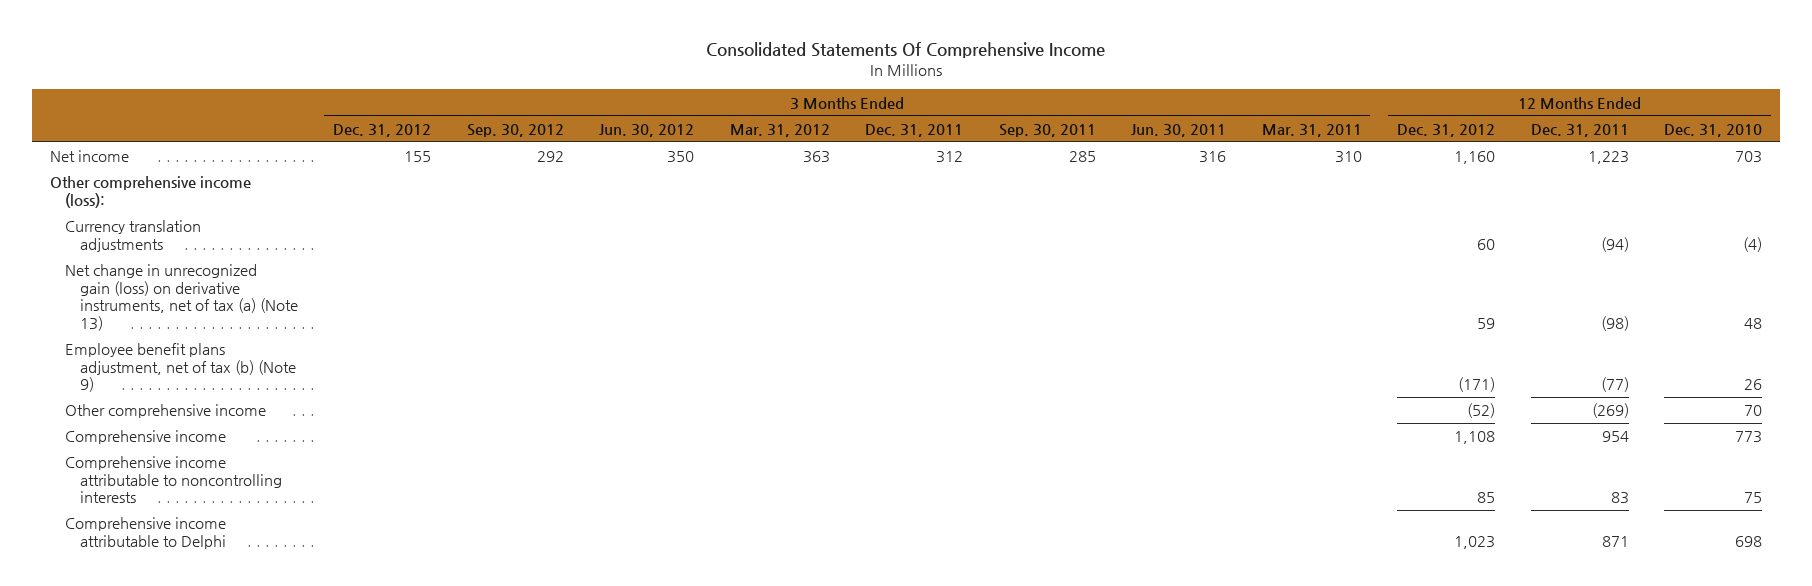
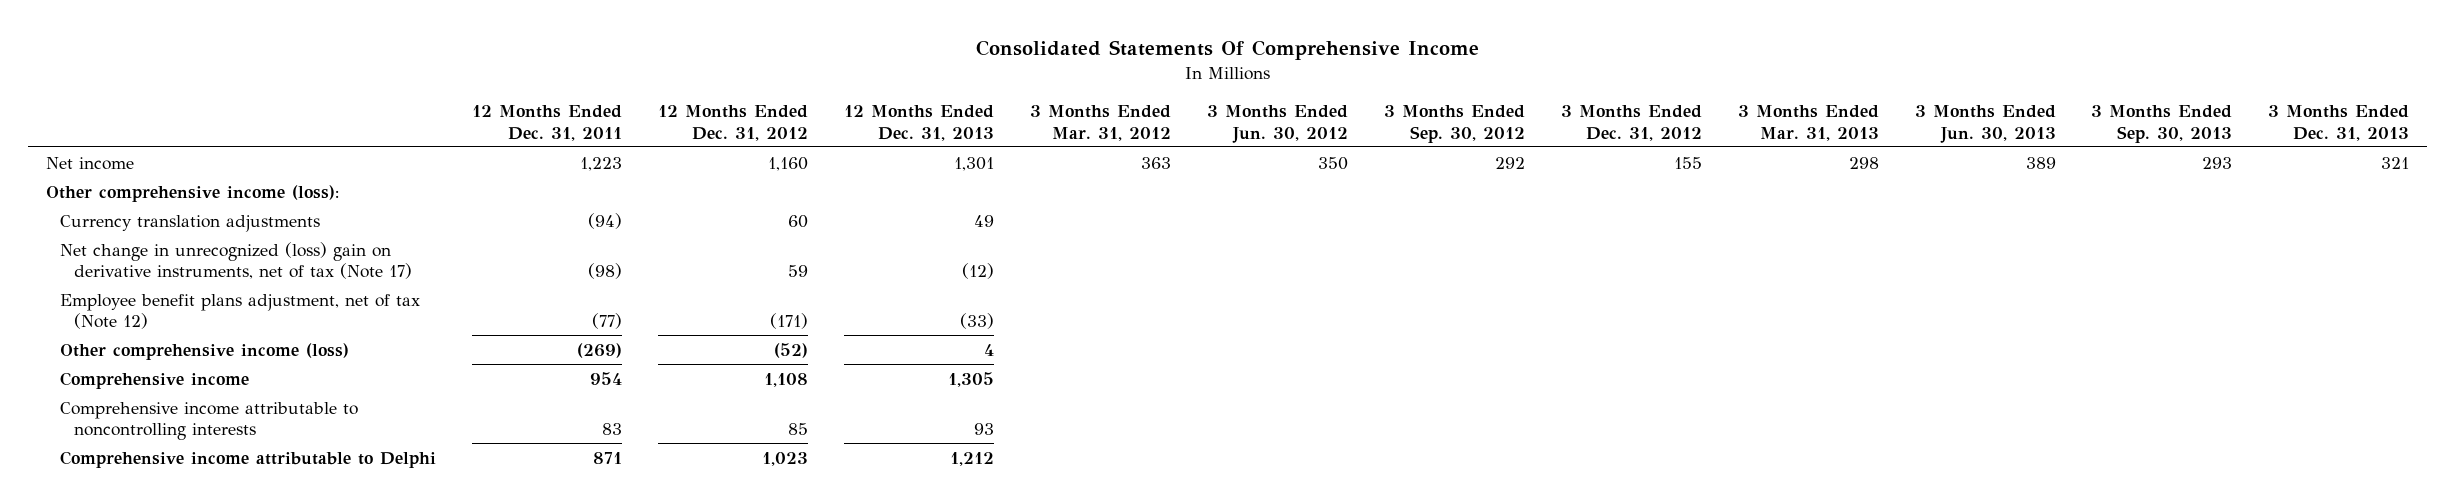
[865,123,964,137] Dec. 31, 2011 -> none
[998,123,1096,137] Sep. 30, 2011 -> none
[1131,123,1227,137] Jun. 30, 2011 -> none
[1261,123,1362,137] Mar. 31, 2011 -> none
[1664,123,1763,137] Dec. 31, 2010 -> none
none -> [843,105,994,141] 12 Months Ended Dec. 31, 2013
none -> [1737,105,1879,141] 3 Months Ended Mar. 31, 2013
none -> [1914,105,2056,143] 3 Months Ended Jun. 30, 2013
none -> [2091,105,2233,143] 3 Months Ended Sep. 30, 2013
none -> [2268,105,2410,141] 3 Months Ended Dec. 31, 2013
[64,264,298,332] Net change in unrecognized gain (loss) on derivative instruments, net of tax (a) (Note 13) -> [59,241,412,279] Net change in unrecognized (loss) gain on derivative instruments, net of tax (Note 17)
[64,343,296,393] Employee benefit plans adjustment, net of tax (b) (Note 9) -> [59,293,420,329] Employee benefit plans adjustment, net of tax (Note 12)
[64,404,266,419] Other comprehensive income -> [59,342,349,360] Other comprehensive income (loss)

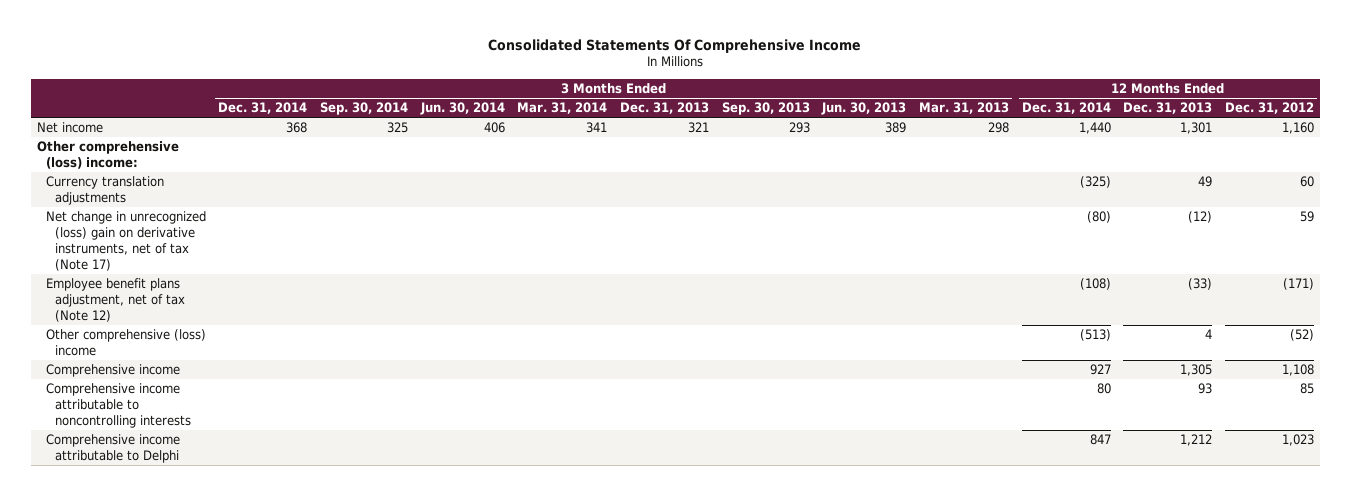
[471,105,622,141] 12 Months Ended Dec. 31, 2011 -> none
[1029,105,1171,141] 3 Months Ended Mar. 31, 2012 -> none
[1206,105,1348,143] 3 Months Ended Jun. 30, 2012 -> none
[1383,105,1525,143] 3 Months Ended Sep. 30, 2012 -> none
[1560,105,1702,141] 3 Months Ended Dec. 31, 2012 -> none
none -> [218,102,308,115] Dec. 31, 2014
none -> [320,102,409,116] Sep. 30, 2014
none -> [419,102,505,116] Jun. 30, 2014
none -> [517,102,608,115] Mar. 31, 2014
none -> [1021,102,1111,115] Dec. 31, 2014
[45,184,339,202] Other comprehensive income (loss): -> [36,141,179,170] Other comprehensive (loss) income:
[59,342,349,360] Other comprehensive income (loss) -> [45,329,206,357] Other comprehensive (loss) income

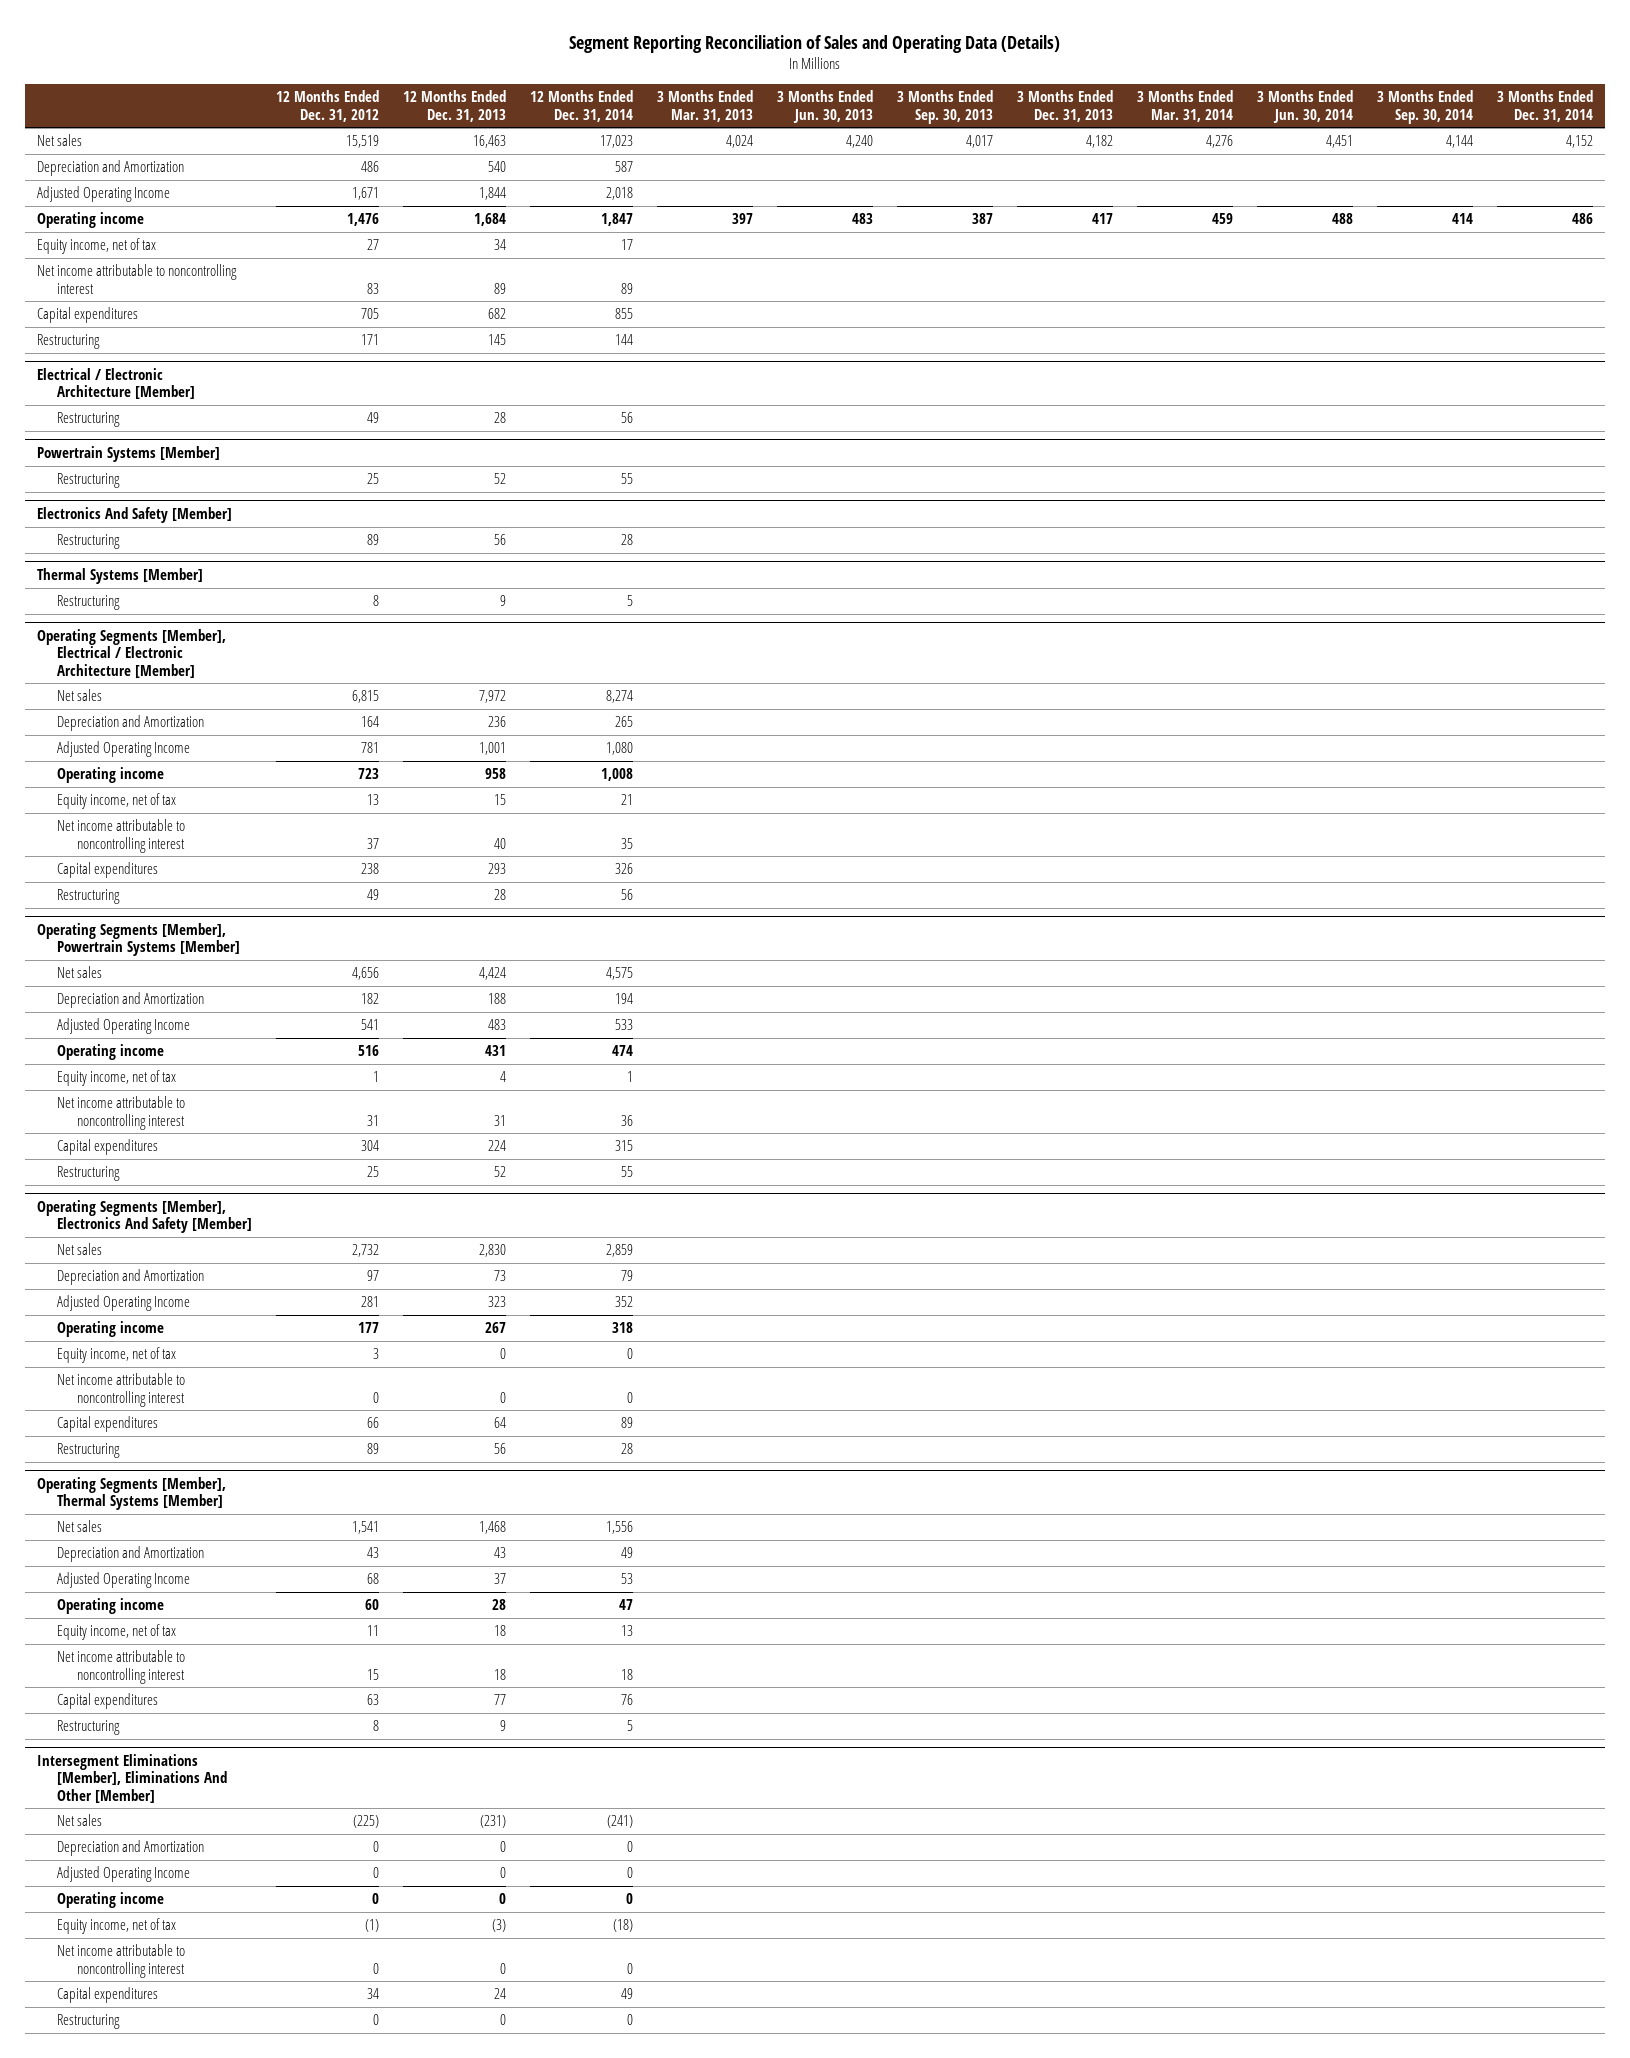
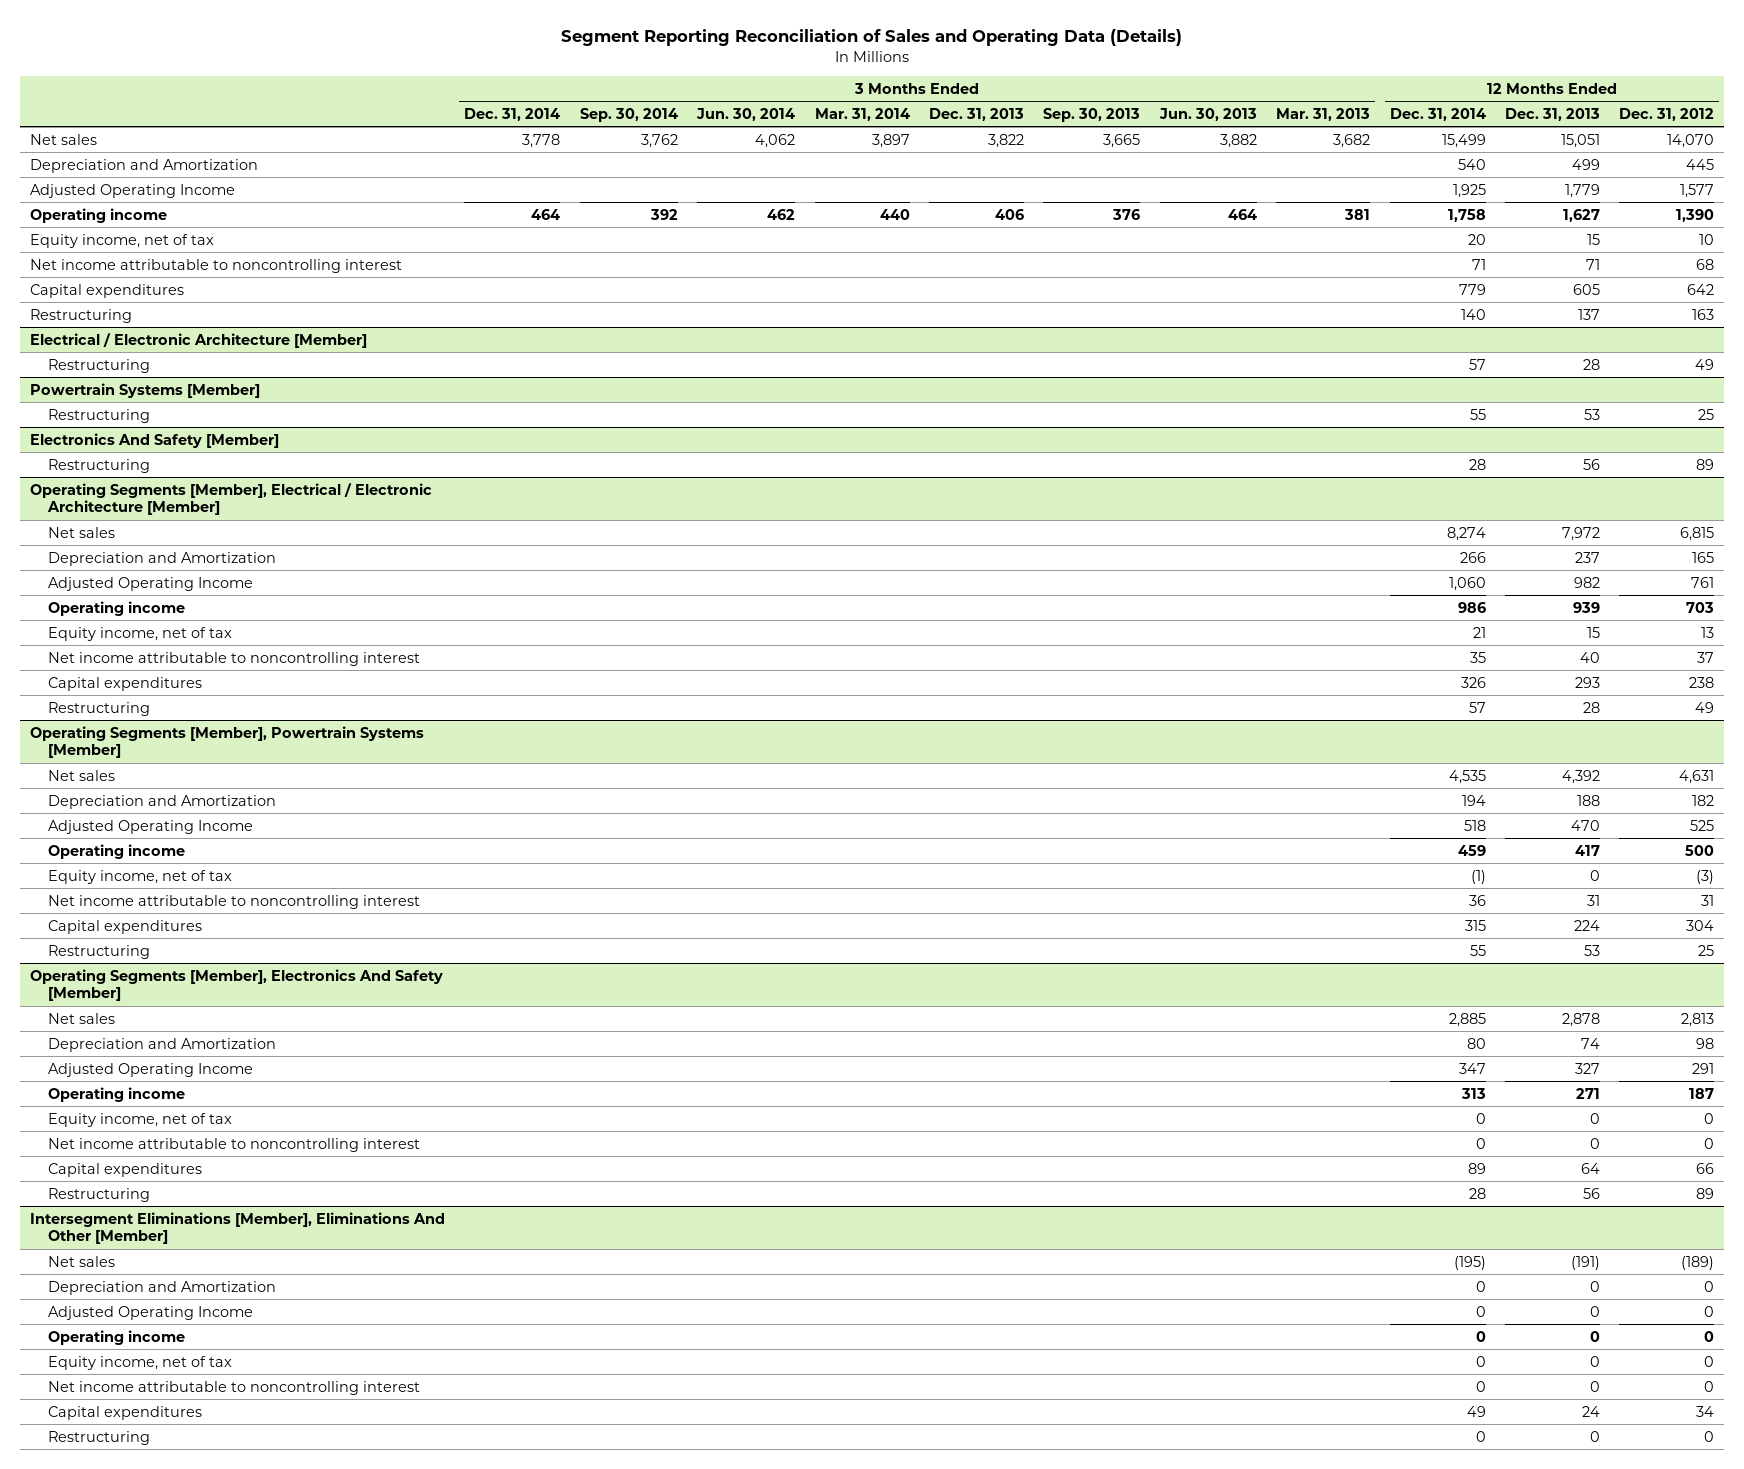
[345,135,379,149] 15,519 -> [1667,133,1715,148] 14,070
[473,135,507,149] 16,463 -> [1561,133,1601,148] 15,051
[600,135,634,149] 17,023 -> [1441,133,1486,148] 15,499
[726,135,754,149] 4,024 -> [1333,133,1371,148] 3,682
[846,135,874,149] 4,240 -> [1219,133,1257,148] 3,882
[966,135,994,149] 4,017 -> [1103,133,1141,148] 3,665
[1086,135,1114,149] 4,182 -> [987,133,1024,148] 3,822
[1206,135,1234,149] 4,276 -> [871,133,910,148] 3,897
[1326,135,1354,149] 4,451 -> [755,133,796,148] 4,062
[1446,135,1474,149] 4,144 -> [640,133,678,148] 3,762
[1566,135,1594,149] 4,152 -> [522,133,561,148] 3,778
[360,161,379,173] 486 -> [1686,158,1715,170] 445
[488,161,507,173] 540 -> [1572,158,1601,170] 499
[615,161,634,173] 587 -> [1457,158,1486,170] 540
[351,187,379,201] 1,671 -> [1680,183,1715,198] 1,577
[479,187,507,201] 1,844 -> [1565,183,1601,198] 1,779
[606,187,634,201] 2,018 -> [1452,183,1486,198] 1,925
[346,213,379,227] 1,476 -> [1676,208,1715,222] 1,390
[474,213,507,227] 1,684 -> [1563,208,1601,222] 1,627
[601,213,634,227] 1,847 -> [1447,208,1486,222] 1,758
[732,213,754,225] 397 -> [1344,208,1371,220] 381
[852,213,874,225] 483 -> [1227,208,1257,220] 464
[972,213,994,225] 387 -> [1112,208,1141,220] 376
[1092,213,1114,225] 417 -> [994,208,1024,220] 406
[1212,213,1234,225] 459 -> [879,208,910,220] 440
[1332,213,1354,225] 488 -> [767,208,796,220] 462
[1452,213,1474,225] 414 -> [649,208,678,220] 392
[1572,213,1594,225] 486 -> [531,208,561,220] 464
[366,239,379,251] 27 -> [1699,233,1715,245] 10
[494,239,507,251] 34 -> [1587,233,1601,245] 15
[621,239,634,251] 17 -> [1467,233,1486,245] 20
[366,282,379,294] 83 -> [1696,258,1715,270] 68
[494,282,507,294] 89 -> [1586,258,1601,270] 71
[621,282,634,294] 89 -> [1471,258,1486,270] 71
[360,308,379,320] 705 -> [1687,283,1715,295] 642
[488,308,507,320] 682 -> [1573,283,1601,295] 605
[615,308,634,320] 855 -> [1458,283,1486,295] 779
[360,334,379,346] 171 -> [1692,308,1715,320] 163
[488,334,507,346] 145 -> [1578,308,1601,320] 137
[615,334,634,346] 144 -> [1460,308,1486,320] 140
[621,412,634,424] 56 -> [1468,358,1486,370] 57
[494,473,507,485] 52 -> [1584,408,1601,420] 53
[37,567,204,584] Thermal Systems [Member] -> none
[56,595,120,611] Restructuring -> none
[360,716,379,728] 164 -> [1692,551,1715,563] 165
[488,716,507,728] 236 -> [1575,551,1601,563] 237
[615,716,634,728] 265 -> [1459,551,1486,563] 266
[360,742,379,754] 781 -> [1691,576,1715,588] 761
[479,742,507,756] 1,001 -> [1574,576,1601,588] 982
[606,742,634,756] 1,080 -> [1448,576,1486,591] 1,060
[357,768,379,780] 723 -> [1686,601,1715,613] 703
[485,768,507,780] 958 -> [1573,601,1601,613] 939
[601,768,634,782] 1,008 -> [1457,601,1486,613] 986
[621,889,634,901] 56 -> [1468,701,1486,713] 57
[351,967,379,981] 4,656 -> [1679,769,1715,784] 4,631
[479,967,507,981] 4,424 -> [1562,769,1601,784] 4,392
[606,967,634,981] 4,575 -> [1448,769,1486,784] 4,535
[360,1019,379,1031] 541 -> [1690,819,1715,831] 525
[488,1019,507,1031] 483 -> [1571,819,1601,831] 470
[615,1019,634,1031] 533 -> [1463,819,1486,831] 518
[357,1045,379,1057] 516 -> [1685,844,1715,856] 500
[485,1045,507,1057] 431 -> [1575,844,1601,856] 417
[612,1045,634,1057] 474 -> [1457,844,1486,856] 459
[372,1071,379,1083] 1 -> [1696,869,1715,884] (3)
[500,1071,507,1083] 4 -> [1590,869,1601,881] 0
[627,1071,634,1083] 1 -> [1470,869,1486,884] (1)
[494,1166,507,1178] 52 -> [1584,944,1601,956] 53
[351,1244,379,1258] 2,732 -> [1681,1012,1715,1027] 2,813
[479,1244,507,1258] 2,830 -> [1562,1012,1601,1027] 2,878
[606,1244,634,1258] 2,859 -> [1448,1012,1486,1027] 2,885
[366,1270,379,1282] 97 -> [1696,1037,1715,1049] 98
[494,1270,507,1282] 73 -> [1581,1037,1601,1049] 74
[621,1270,634,1282] 79 -> [1466,1037,1486,1049] 80
[360,1296,379,1308] 281 -> [1692,1062,1715,1074] 291
[488,1296,507,1308] 323 -> [1575,1062,1601,1074] 327
[615,1296,634,1308] 352 -> [1458,1062,1486,1074] 347
[357,1322,379,1334] 177 -> [1689,1087,1715,1099] 187
[485,1322,507,1334] 267 -> [1576,1087,1601,1099] 271
[612,1322,634,1334] 318 -> [1460,1087,1486,1099] 313
[372,1348,379,1360] 3 -> [1704,1112,1715,1124] 0
[37,1476,227,1511] Operating Segments [Member], Thermal Systems [Member] -> none
[56,1520,102,1533] Net sales -> none
[56,1546,204,1563] Depreciation and Amortization -> none
[56,1572,190,1589] Adjusted Operating Income -> none
[56,1598,164,1615] Operating income -> none
[56,1624,176,1641] Equity income, net of tax -> none
[56,1650,185,1684] Net income attributable to noncontrolling interest -> none
[56,1693,158,1710] Capital expenditures -> none
[56,1720,120,1736] Restructuring -> none
[352,1815,379,1829] (225) -> [1681,1255,1715,1270] (189)
[480,1815,507,1829] (231) -> [1571,1255,1601,1270] (191)
[607,1815,634,1829] (241) -> [1453,1255,1486,1270] (195)
[364,1919,379,1933] (1) -> [1704,1355,1715,1367] 0
[492,1919,507,1933] (3) -> [1590,1355,1601,1367] 0
[613,1919,634,1933] (18) -> [1475,1355,1486,1367] 0

